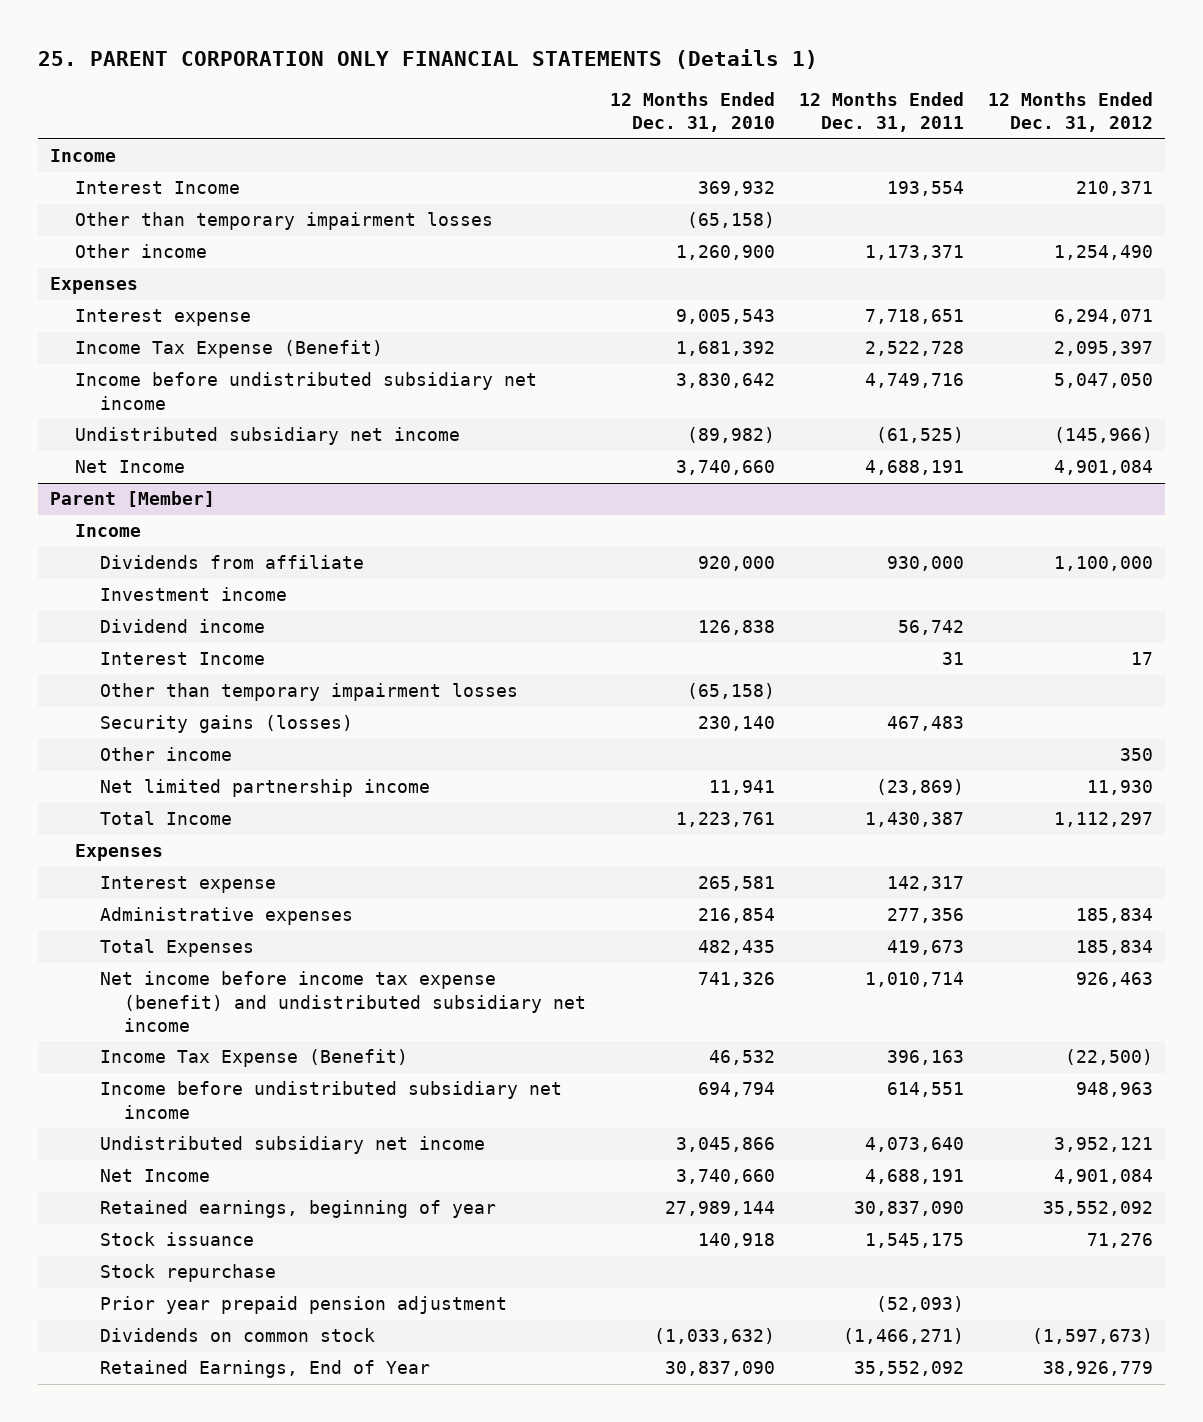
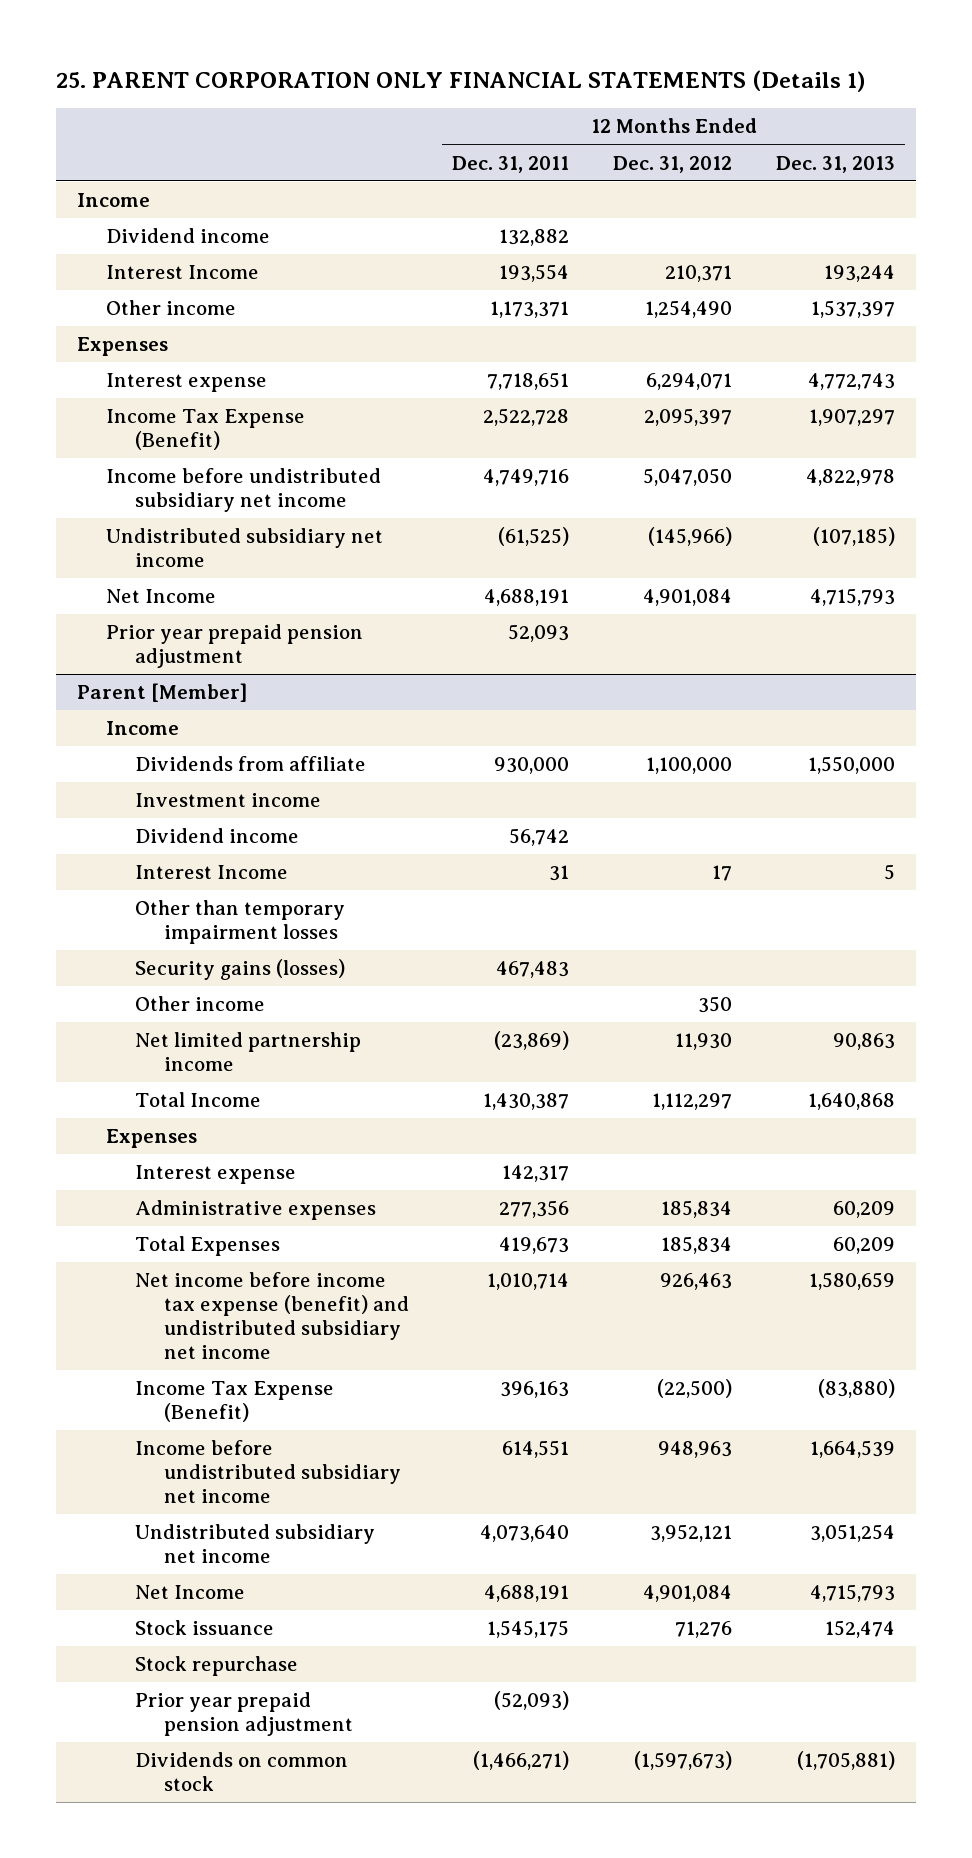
[610,92,776,133] 12 Months Ended Dec. 31, 2010 -> none
none -> [775,155,895,173] Dec. 31, 2013
none -> [106,228,271,244] Dividend income
[74,212,493,231] Other than temporary impairment losses -> none
none -> [106,624,364,669] Prior year prepaid pension adjustment
[99,1200,496,1219] Retained earnings, beginning of year -> none
[99,1360,430,1379] Retained Earnings, End of Year -> none

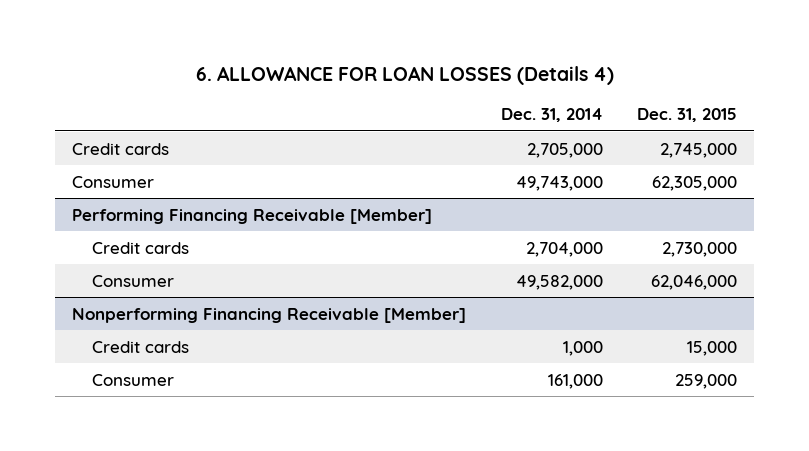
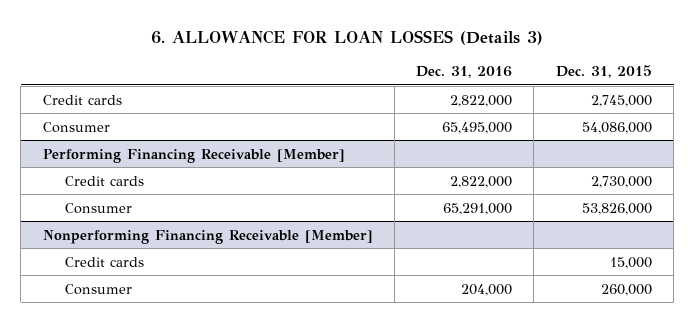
[195,65,614,85] 6. ALLOWANCE FOR LOAN LOSSES (Details 4) -> [151,30,544,46] 6. ALLOWANCE FOR LOAN LOSSES (Details 3)
[500,108,603,123] Dec. 31, 2014 -> none
none -> [416,66,513,79] Dec. 31, 2016
[652,175,738,191] 62,305,000 -> [581,121,652,134] 54,086,000
[651,274,738,290] 62,046,000 -> [581,202,652,215] 53,826,000
[675,373,738,389] 259,000 -> [600,283,652,296] 260,000

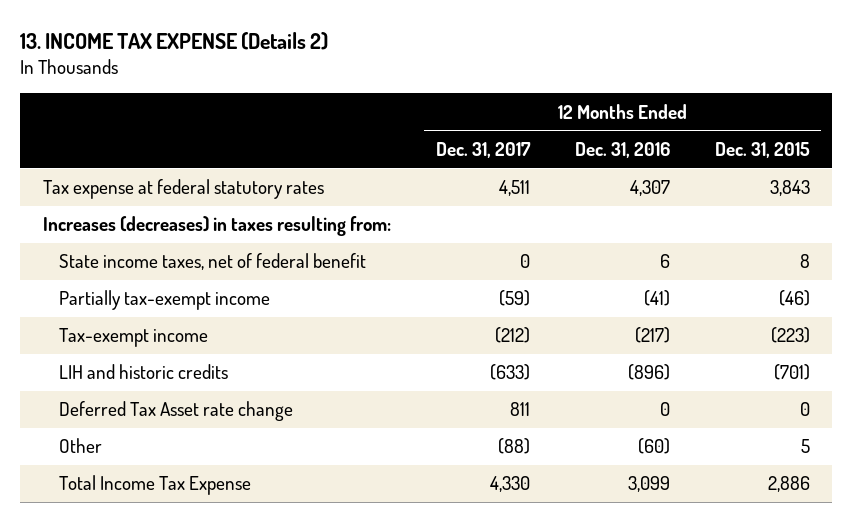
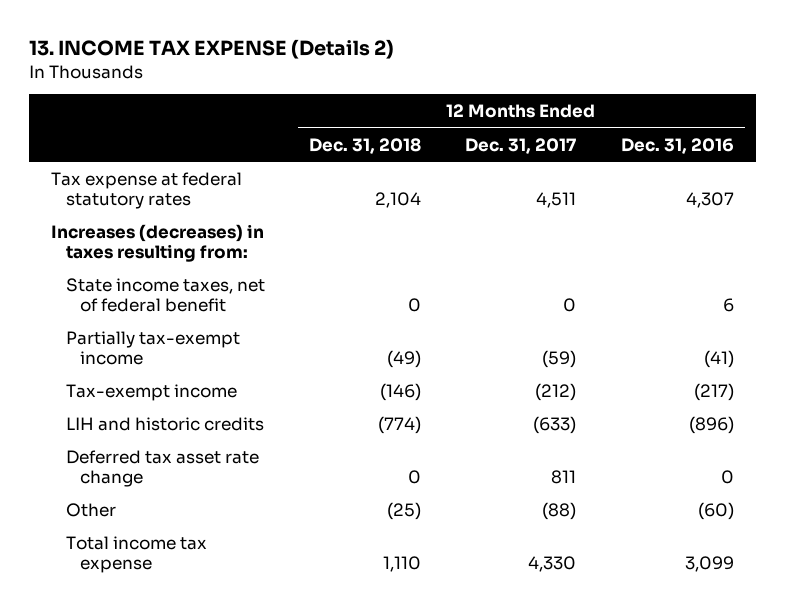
[714,141,810,158] Dec. 31, 2015 -> none
none -> [308,137,421,154] Dec. 31, 2018
[59,401,294,422] Deferred Tax Asset rate change -> [65,449,259,487] Deferred tax asset rate change
[59,475,252,496] Total Income Tax Expense -> [65,535,207,573] Total income tax expense

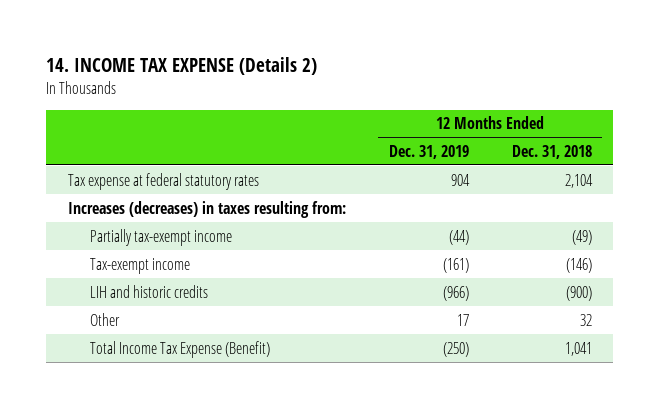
[28,39,394,60] 13. INCOME TAX EXPENSE (Details 2) -> [46,56,318,75] 14. INCOME TAX EXPENSE (Details 2)
[465,137,577,154] Dec. 31, 2017 -> none
[620,137,734,154] Dec. 31, 2016 -> none
none -> [388,144,469,159] Dec. 31, 2019
[65,277,265,312] State income taxes, net of federal benefit -> none
[65,449,259,487] Deferred tax asset rate change -> none
[377,415,421,434] (774) -> [565,285,592,301] (900)
[386,501,421,520] (25) -> [579,313,592,326] 32
[65,535,207,573] Total income tax expense -> [90,340,271,358] Total Income Tax Expense (Benefit)
[382,555,421,572] 1,110 -> [564,341,592,356] 1,041

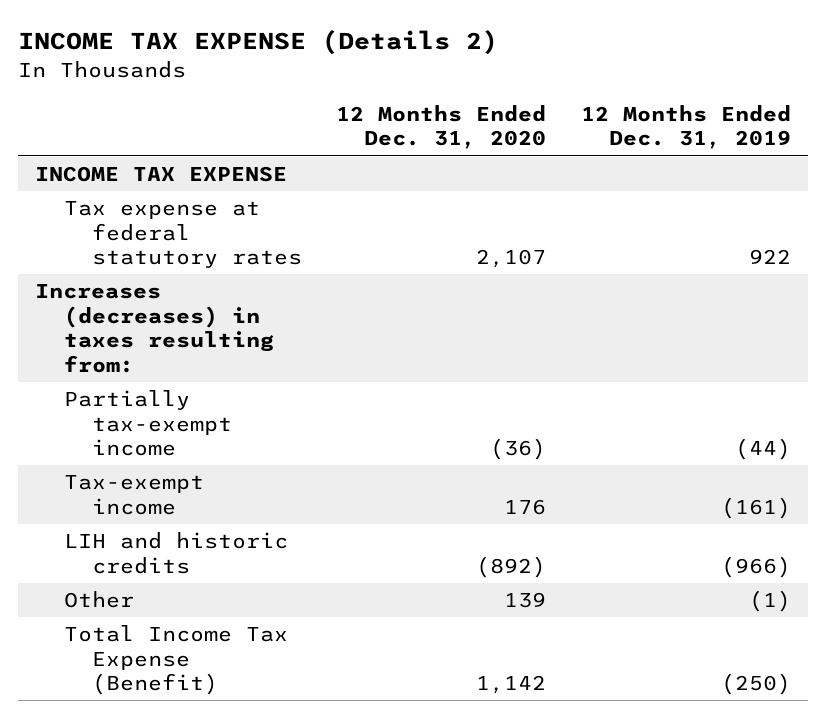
[46,56,318,75] 14. INCOME TAX EXPENSE (Details 2) -> [18,30,499,56] INCOME TAX EXPENSE (Details 2)
[511,144,592,159] Dec. 31, 2018 -> none
none -> [336,104,547,150] 12 Months Ended Dec. 31, 2020
none -> [35,166,288,183] INCOME TAX EXPENSE
[450,173,470,186] 904 -> [748,249,791,265] 922
[456,313,469,326] 17 -> [748,590,791,613] (1)

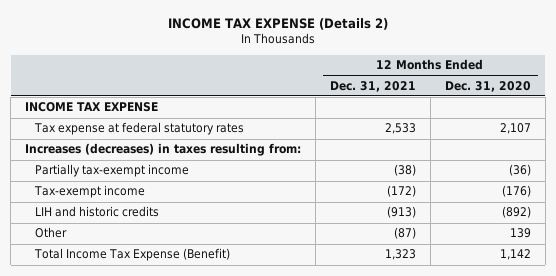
[580,104,791,150] 12 Months Ended Dec. 31, 2019 -> none
none -> [329,80,416,92] Dec. 31, 2021
[504,498,547,515] 176 -> [501,185,531,198] (176)

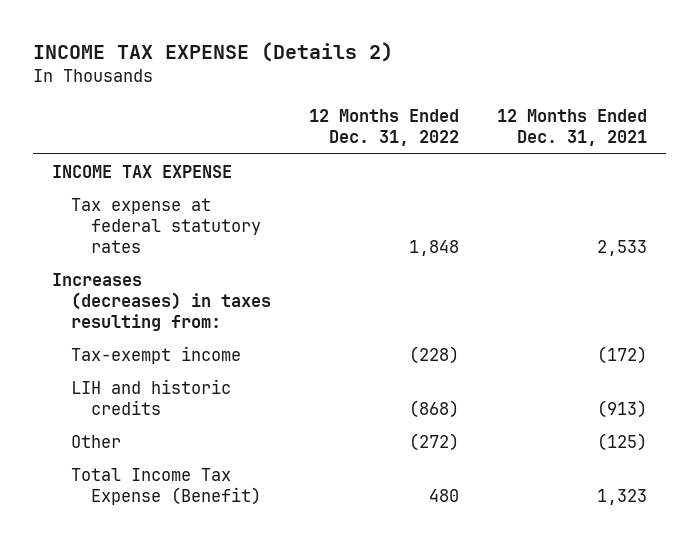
[444,80,531,92] Dec. 31, 2020 -> none
none -> [309,109,460,147] 12 Months Ended Dec. 31, 2022
[34,164,189,178] Partially tax-exempt income -> none
[393,227,416,240] (87) -> [597,432,648,451] (125)

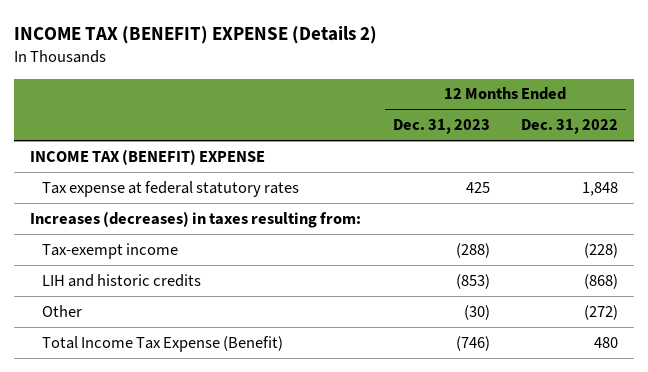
[32,42,393,63] INCOME TAX EXPENSE (Details 2) -> [13,25,377,44] INCOME TAX (BENEFIT) EXPENSE (Details 2)
[497,109,648,147] 12 Months Ended Dec. 31, 2021 -> none
none -> [392,119,490,135] Dec. 31, 2023
[51,164,232,178] INCOME TAX EXPENSE -> [29,148,265,165] INCOME TAX (BENEFIT) EXPENSE

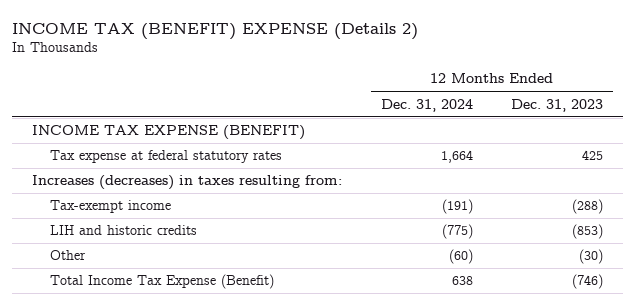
[521,119,619,135] Dec. 31, 2022 -> none
none -> [380,98,473,112] Dec. 31, 2024
[29,148,265,165] INCOME TAX (BENEFIT) EXPENSE -> [31,125,305,141] INCOME TAX EXPENSE (BENEFIT)

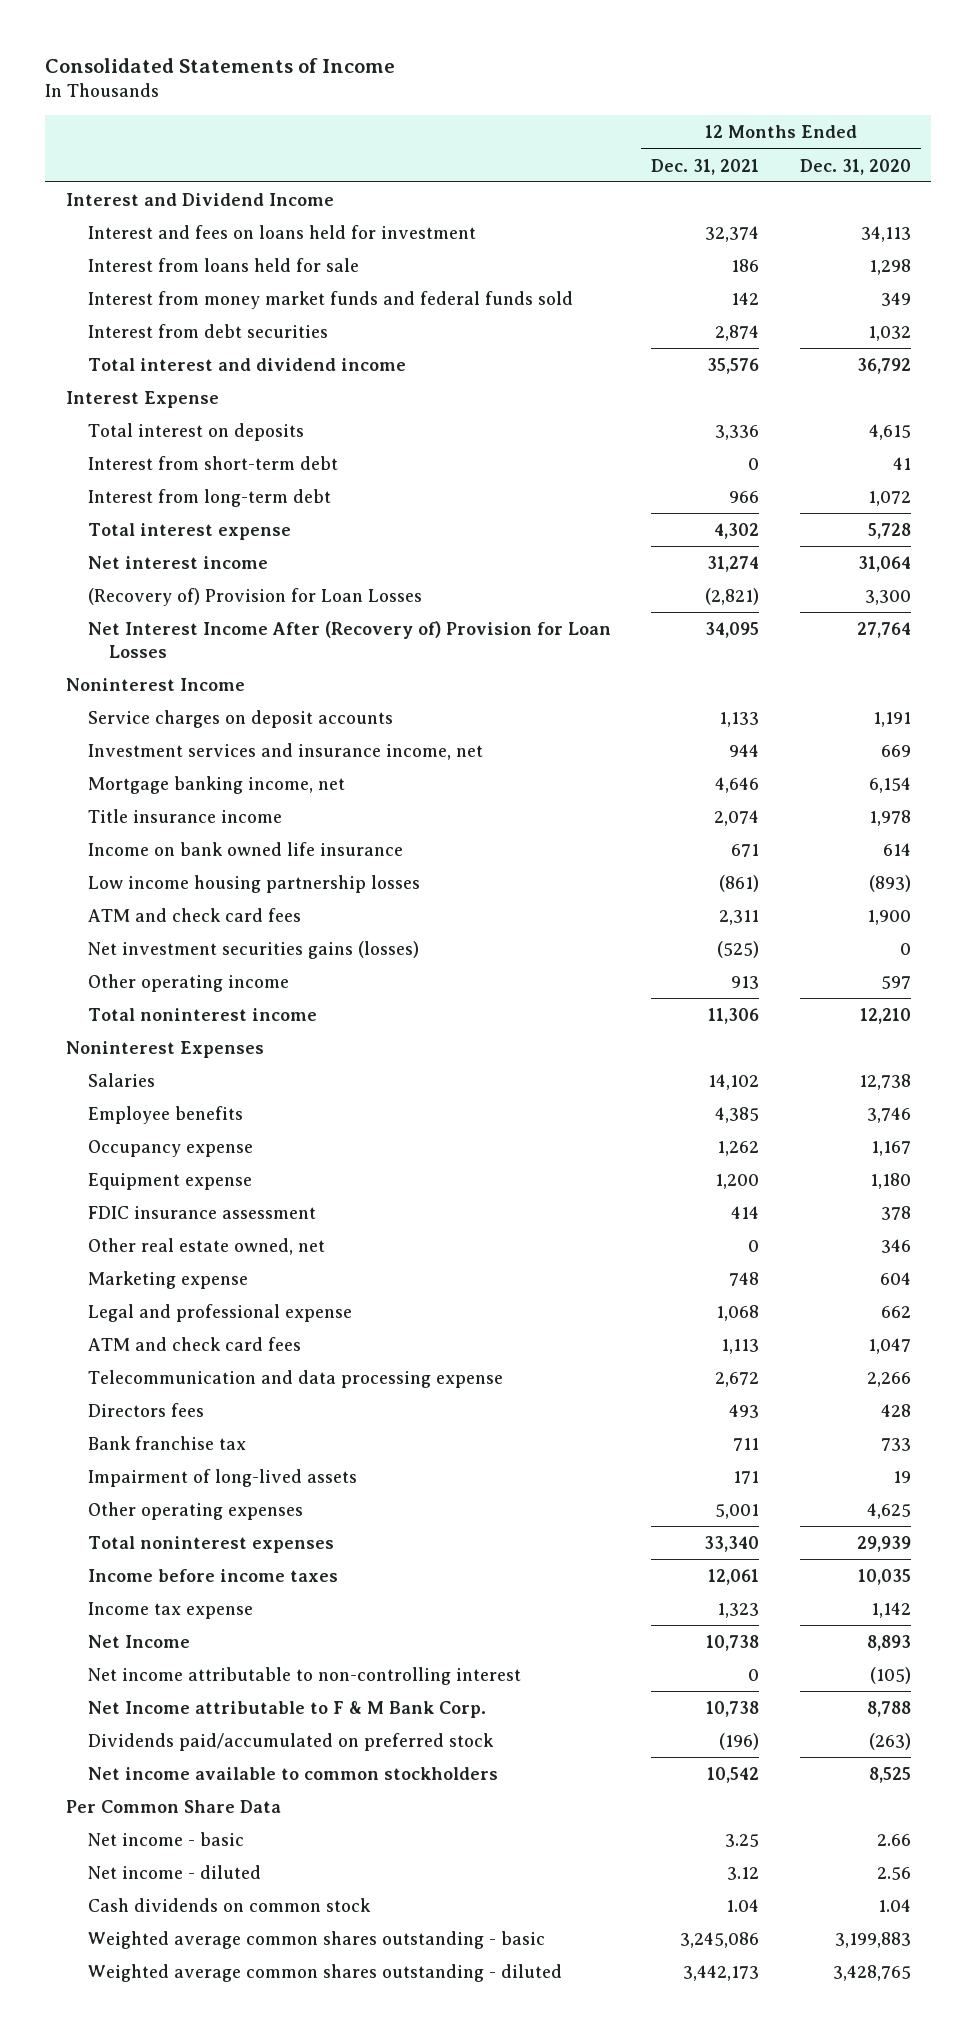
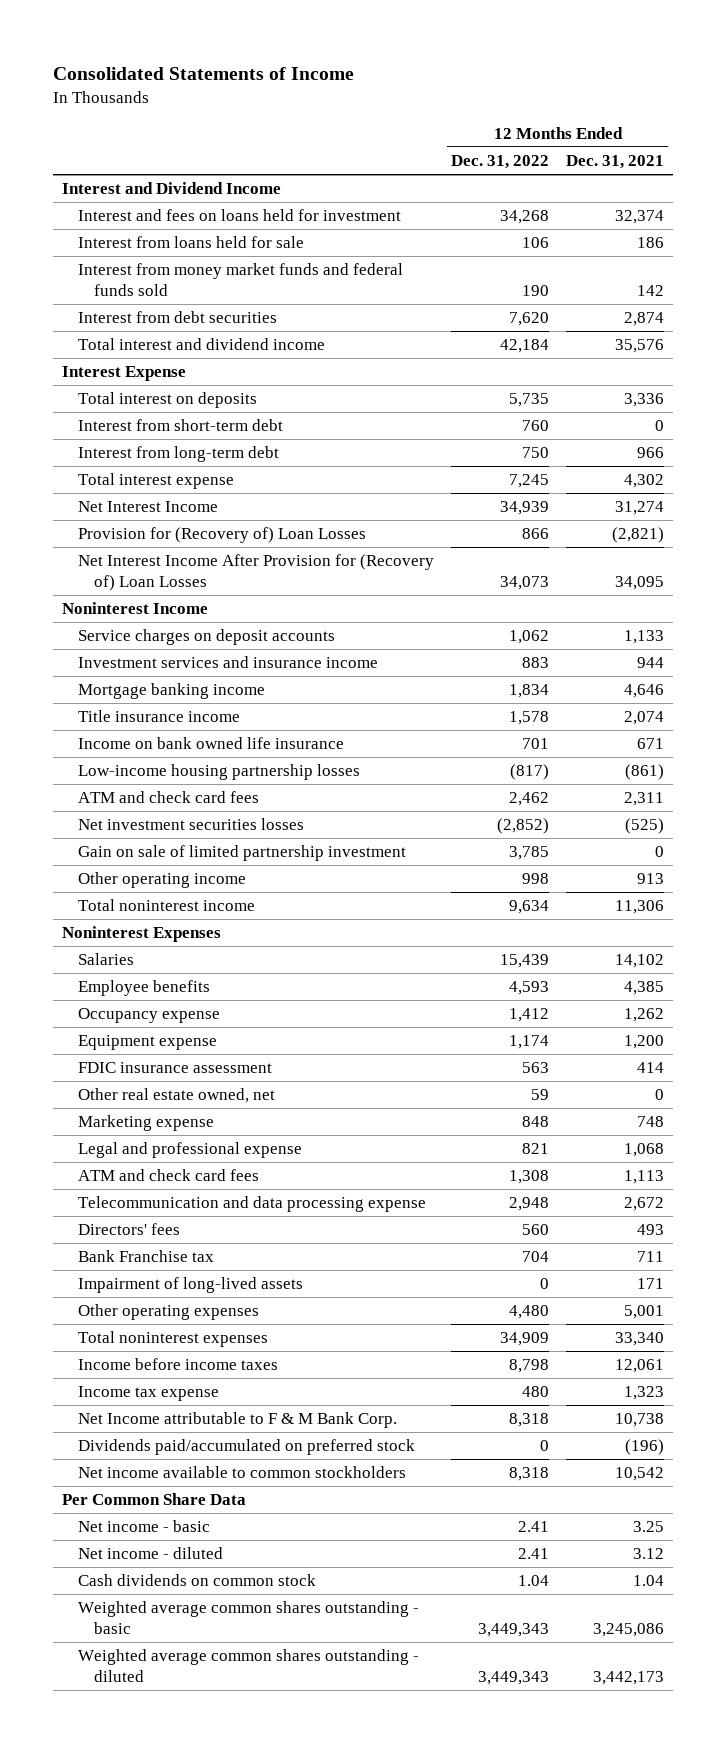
[799,158,911,175] Dec. 31, 2020 -> none
none -> [450,155,549,170] Dec. 31, 2022
[87,555,268,569] Net interest income -> [77,501,218,513] Net Interest Income
[87,587,422,606] (Recovery of) Provision for Loan Losses -> [77,527,366,544] Provision for (Recovery of) Loan Losses
[87,620,611,658] Net Interest Income After (Recovery of) Provision for Loan Losses -> [77,554,434,592] Net Interest Income After Provision for (Recovery of) Loan Losses
[87,742,483,760] Investment services and insurance income, net -> [77,656,378,669] Investment services and insurance income
[87,775,345,794] Mortgage banking income, net -> [77,683,265,700] Mortgage banking income
[87,874,420,893] Low income housing partnership losses -> [77,764,360,781] Low-income housing partnership losses
[87,940,419,959] Net investment securities gains (losses) -> [77,818,304,831] Net investment securities losses
none -> [77,845,406,862] Gain on sale of limited partnership investment
[87,1402,204,1417] Directors fees -> [77,1223,180,1236] Directors' fees
[87,1435,246,1450] Bank franchise tax -> [77,1250,214,1263] Bank Franchise tax
[87,1634,190,1648] Net Income -> none
[87,1666,521,1685] Net income attributable to non-controlling interest -> none

